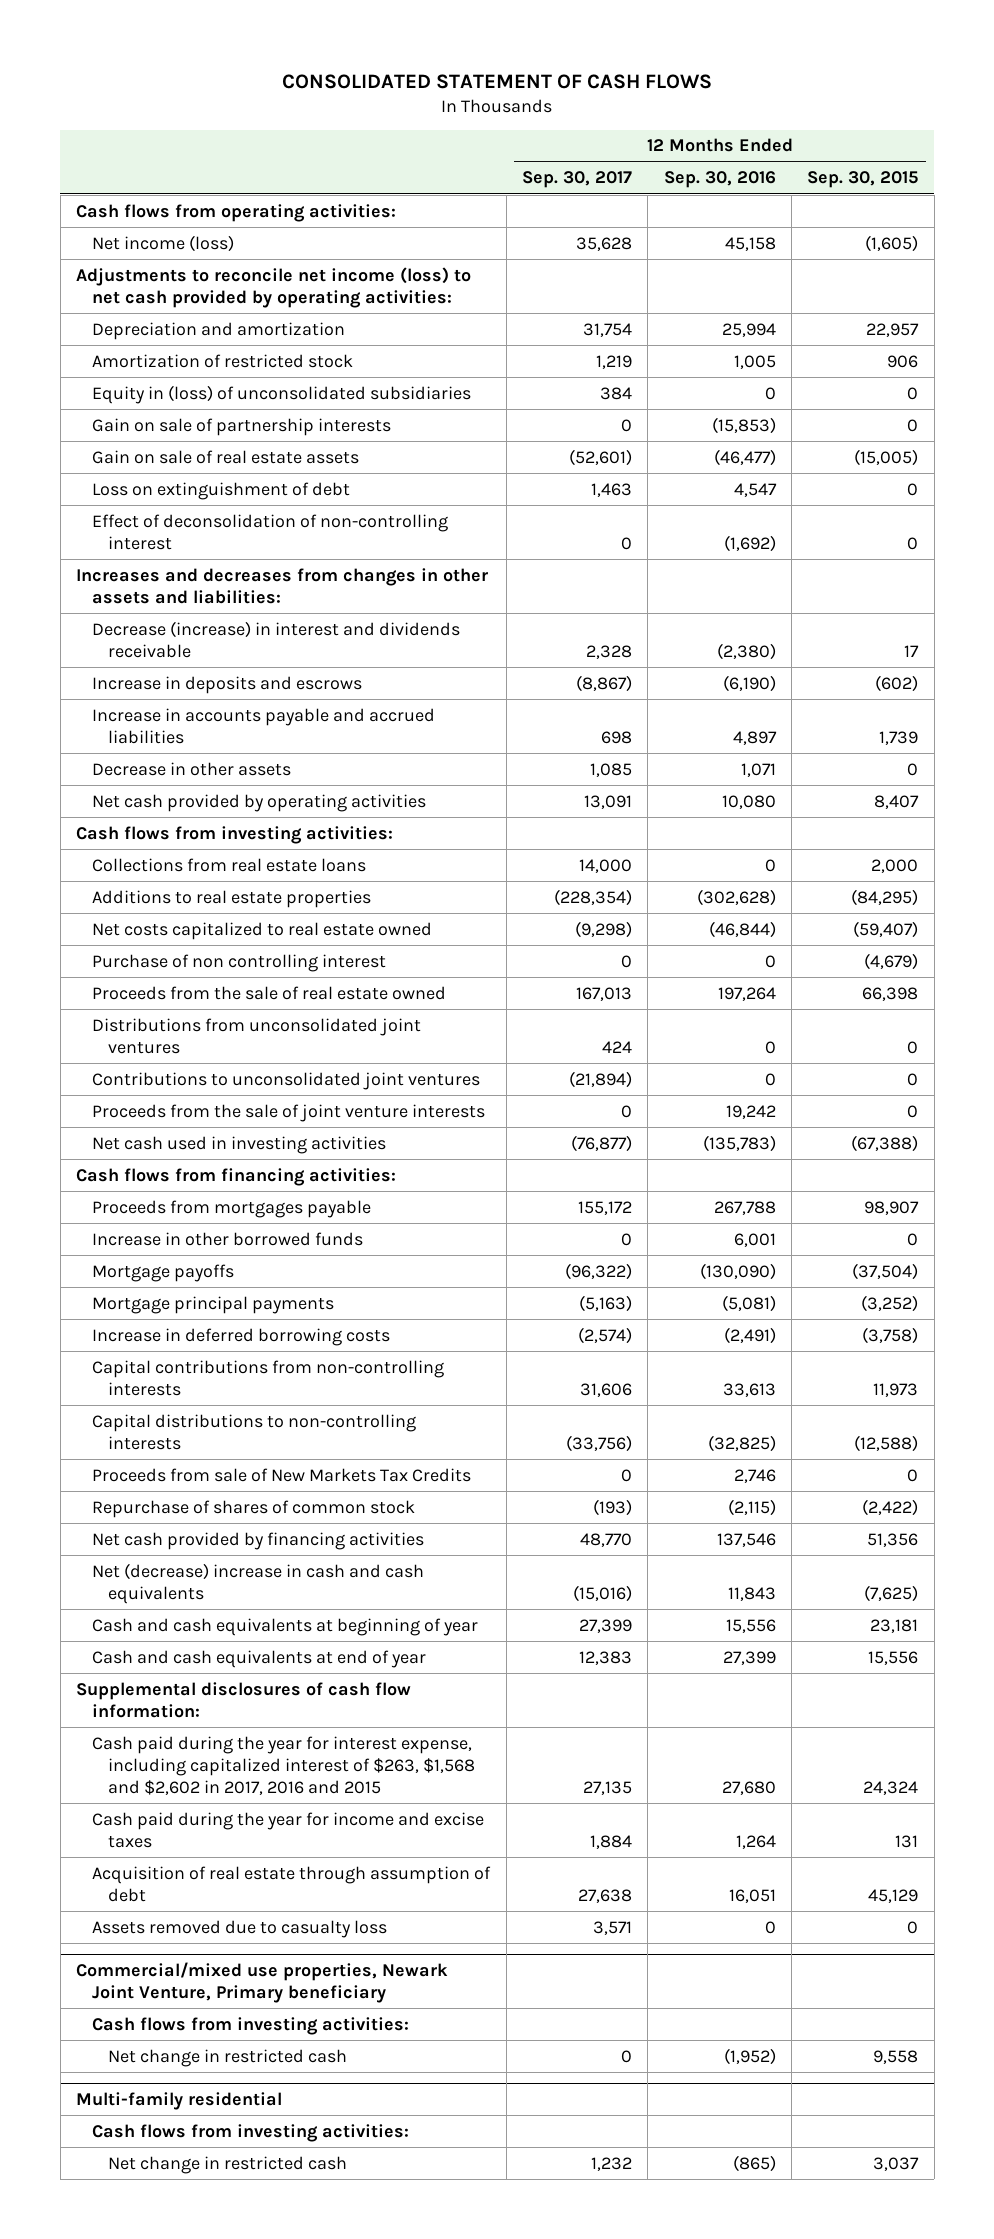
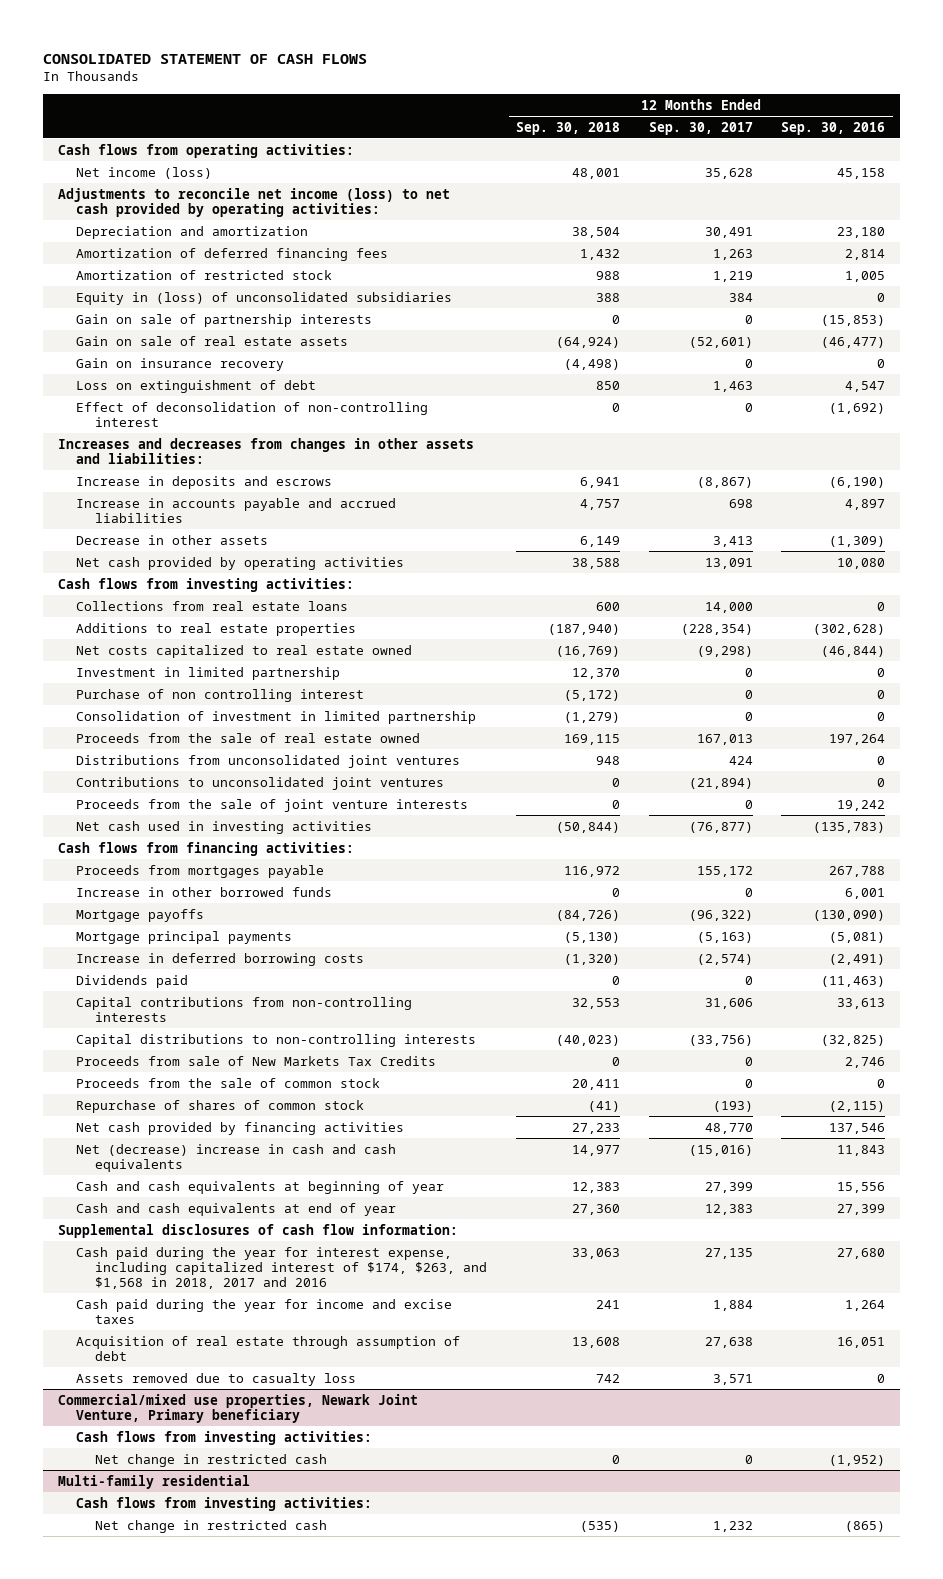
[807,171,919,189] Sep. 30, 2015 -> none
none -> [515,121,620,135] Sep. 30, 2018
[582,322,632,337] 31,754 -> [704,226,753,238] 30,491
[721,322,776,337] 25,994 -> [837,226,886,238] 23,180
none -> [76,247,389,261] Amortization of deferred financing fees
none -> [76,357,285,371] Gain on insurance recovery
[92,620,461,658] Decrease (increase) in interest and dividends receivable -> none
[589,762,632,777] 1,085 -> [712,535,753,547] 3,413
[740,762,776,777] 1,071 -> [829,535,886,547] (1,309)
none -> [76,666,341,680] Investment in limited partnership
none -> [76,710,477,724] Consolidation of investment in limited partnership
none -> [76,974,189,988] Dividends paid
none -> [76,1077,381,1088] Proceeds from the sale of common stock
[92,1735,476,1795] Cash paid during the year for interest expense, including capitalized interest of $263, $1,568 and $2,602 in 2017, 2016 and 2015 -> [76,1246,487,1289] Cash paid during the year for interest expense, including capitalized interest of $174, $263, and $1,568 in 2018, 2017 and 2016

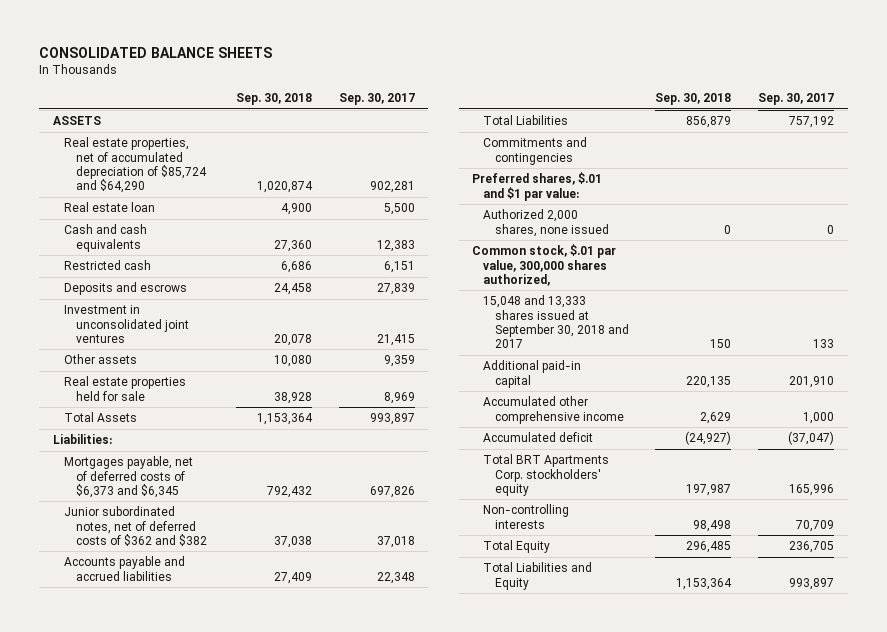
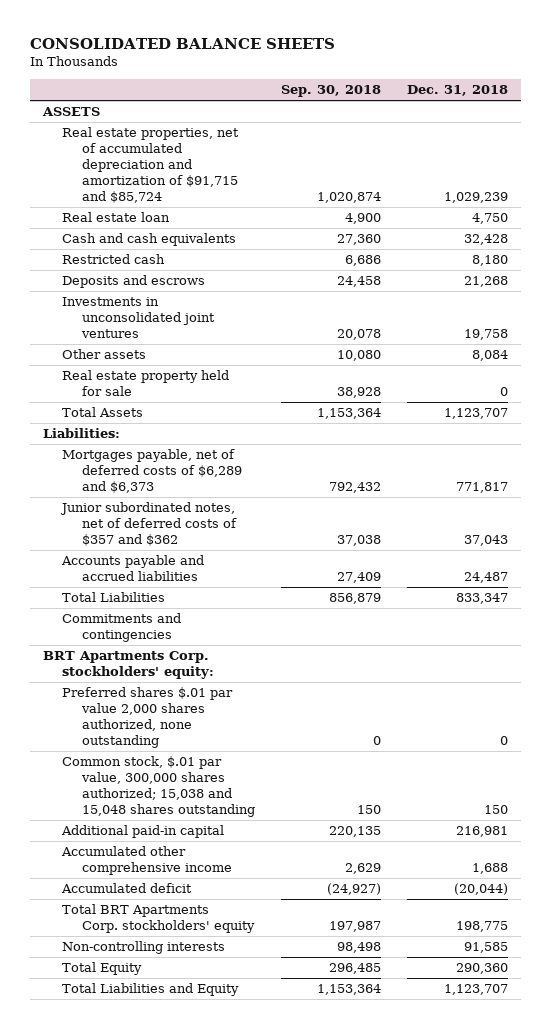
[339,92,416,105] Sep. 30, 2017 -> none
none -> [406,85,508,97] Dec. 31, 2018
[64,137,207,193] Real estate properties, net of accumulated depreciation of $85,724 and $64,290 -> [62,127,240,203] Real estate properties, net of accumulated depreciation and amortization of $91,715 and $85,724
[64,305,189,343] Investment in unconsolidated joint ventures -> [62,297,215,339] Investments in unconsolidated joint ventures
[64,376,187,401] Real estate properties held for sale -> [62,370,230,397] Real estate property held for sale
[64,456,194,498] Mortgages payable, net of deferred costs of $6,373 and $6,345 -> [62,449,242,494] Mortgages payable, net of deferred costs of $6,289 and $6,373
[64,506,207,546] Junior subordinated notes, net of deferred costs of $362 and $382 -> [60,502,237,547] Junior subordinated notes, net of deferred costs of $357 and $362
[471,172,602,201] Preferred shares, $.01 and $1 par value: -> none
[471,244,616,286] Common stock, $.01 par value, 300,000 shares authorized, -> none
none -> [43,651,215,680] BRT Apartments Corp. stockholders' equity:
[483,209,609,237] Authorized 2,000 shares, none issued -> [62,687,234,748] Preferred shares $.01 par value 2,000 shares authorized, none outstanding
[483,295,629,348] 15,048 and 13,333 shares issued at September 30, 2018 and 2017 -> [62,756,255,817] Common stock, $.01 par value, 300,000 shares authorized; 15,038 and 15,048 shares outstanding

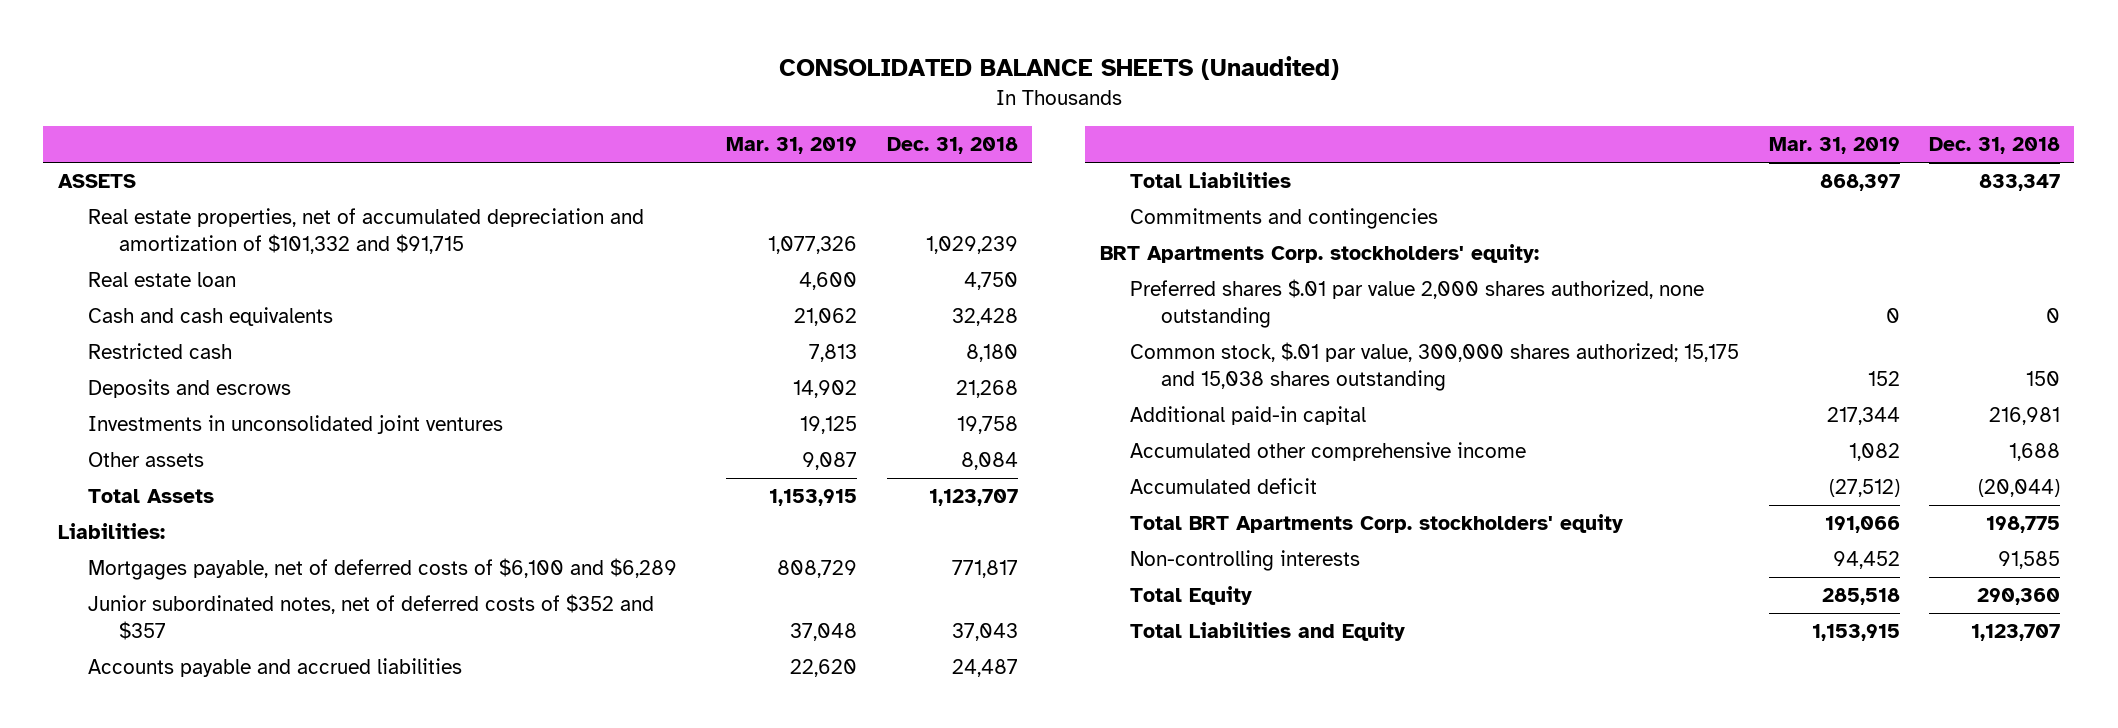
[30,38,336,50] CONSOLIDATED BALANCE SHEETS -> [778,56,1339,81] CONSOLIDATED BALANCE SHEETS (Unaudited)
[280,85,381,98] Sep. 30, 2018 -> none
none -> [726,137,858,155] Mar. 31, 2019
[62,127,240,203] Real estate properties, net of accumulated depreciation and amortization of $91,715 and $85,724 -> [88,208,645,254] Real estate properties, net of accumulated depreciation and amortization of $101,332 and $91,715
[62,370,230,397] Real estate property held for sale -> none
[62,449,242,494] Mortgages payable, net of deferred costs of $6,289 and $6,373 -> [88,558,678,581] Mortgages payable, net of deferred costs of $6,100 and $6,289
[60,502,237,547] Junior subordinated notes, net of deferred costs of $357 and $362 -> [88,594,655,640] Junior subordinated notes, net of deferred costs of $352 and $357
[62,756,255,817] Common stock, $.01 par value, 300,000 shares authorized; 15,038 and 15,048 shares outstanding -> [1130,342,1740,391] Common stock, $.01 par value, 300,000 shares authorized; 15,175 and 15,038 shares outstanding

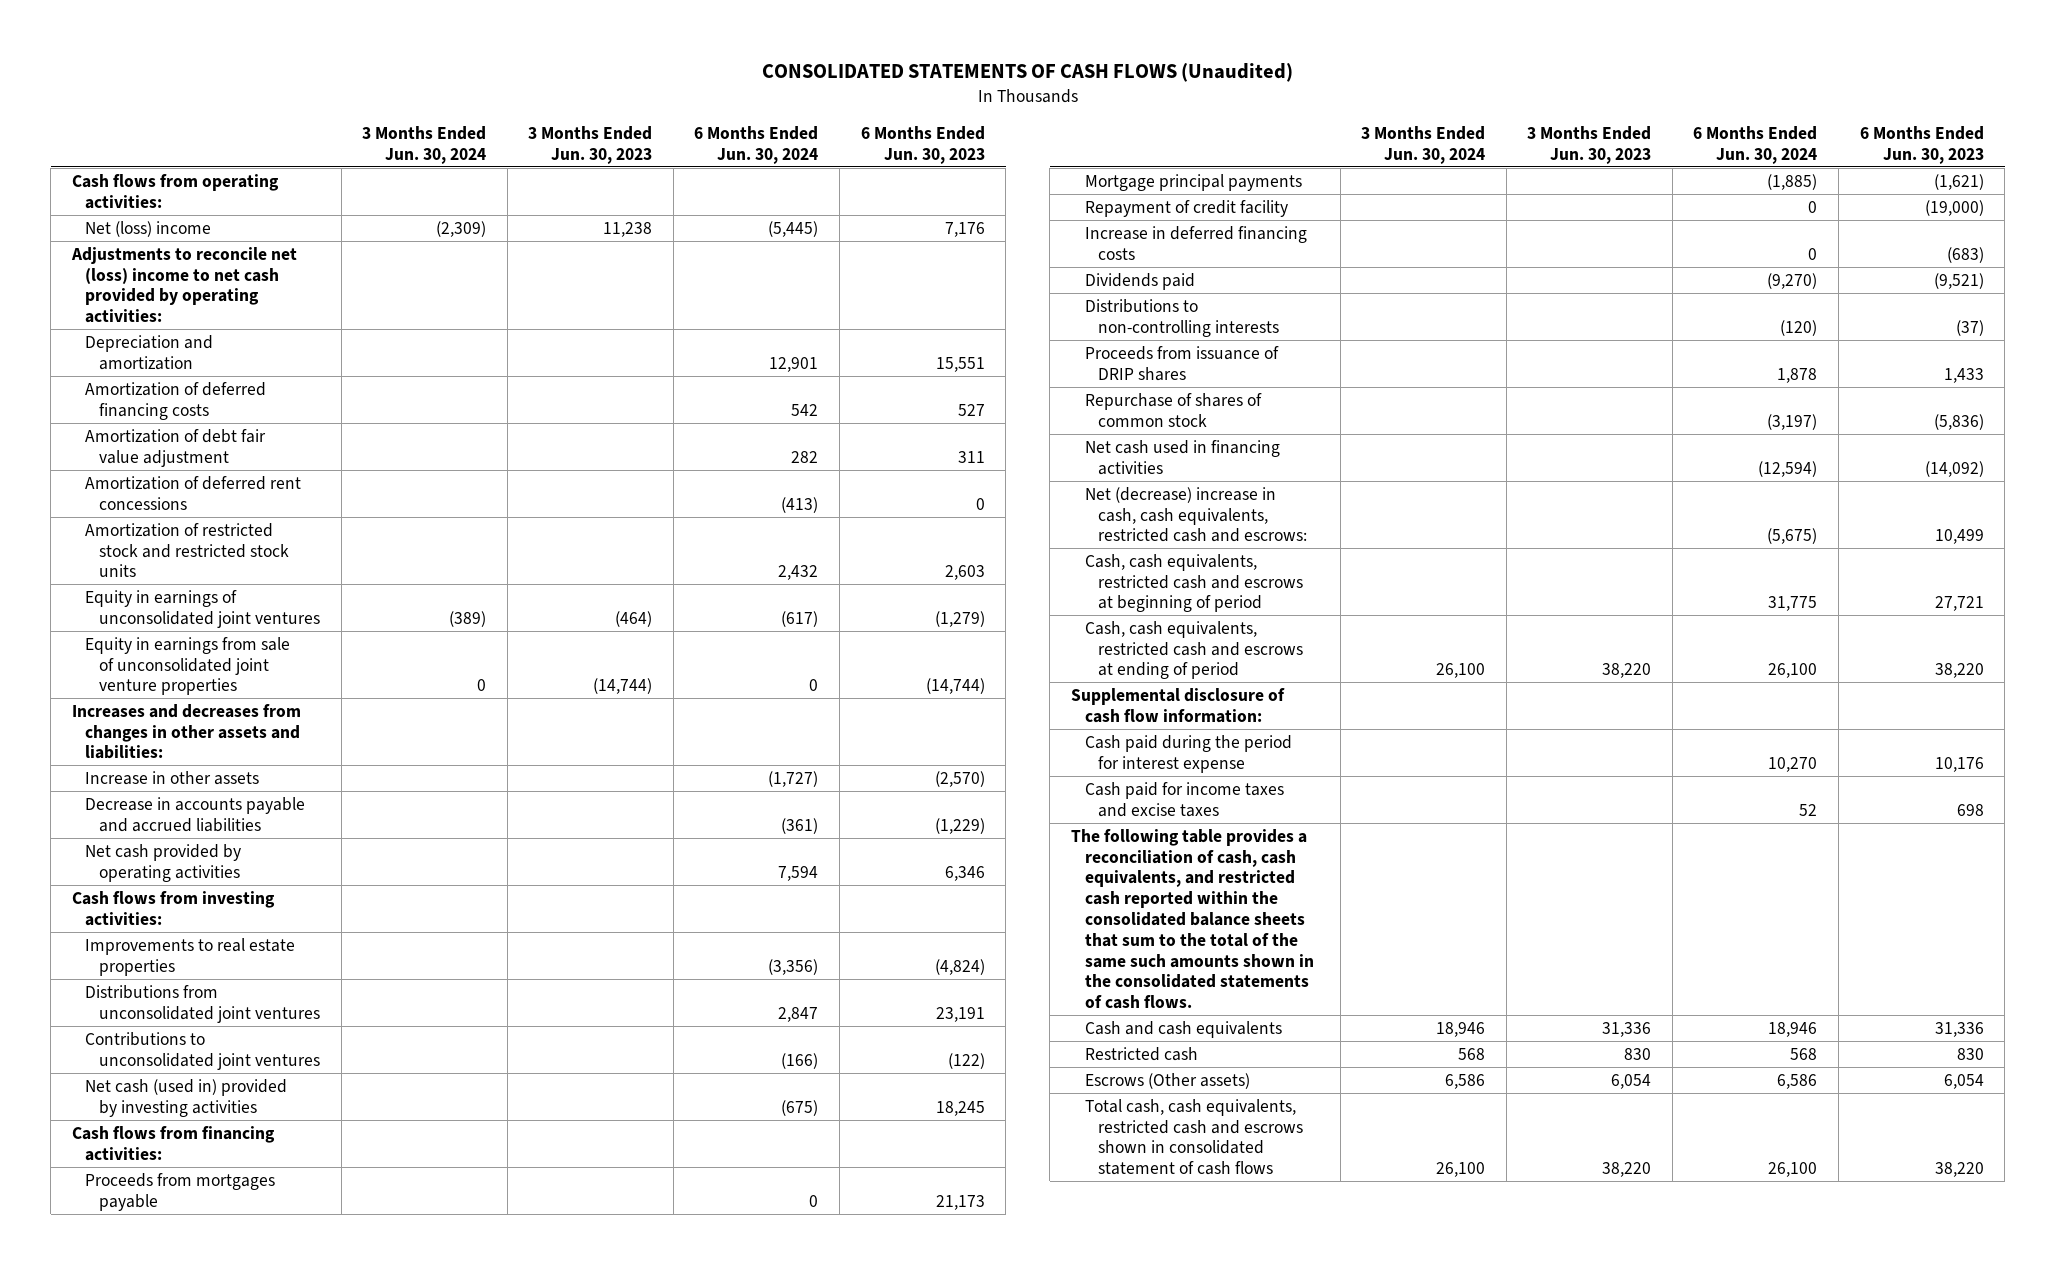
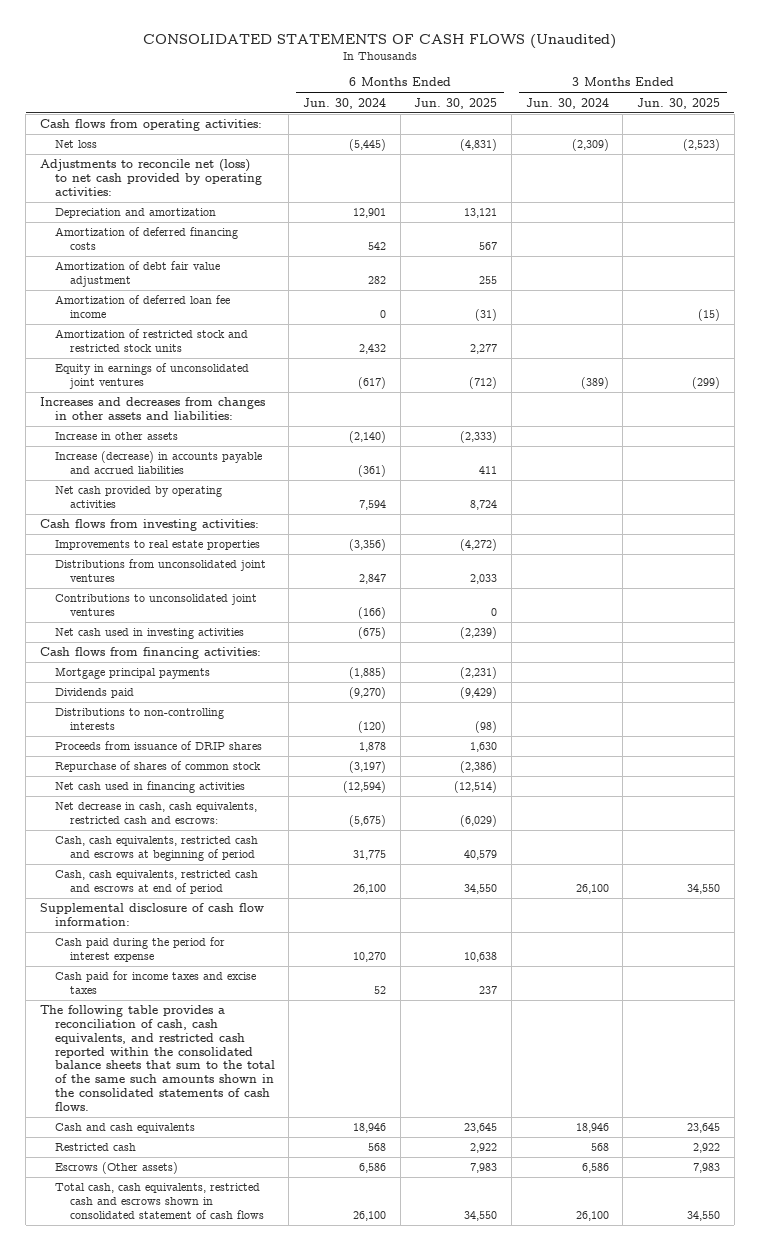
[528,125,653,164] 3 Months Ended Jun. 30, 2023 -> none
[860,125,985,164] 6 Months Ended Jun. 30, 2023 -> none
none -> [414,97,498,109] Jun. 30, 2025
none -> [637,97,721,109] Jun. 30, 2025
[85,220,212,237] Net (loss) income -> [54,140,97,149] Net loss
[71,246,298,324] Adjustments to reconcile net (loss) income to net cash provided by operating activities: -> [39,159,262,196] Adjustments to reconcile net (loss) to net cash provided by operating activities:
[85,475,302,510] Amortization of deferred rent concessions -> none
none -> [54,295,230,319] Amortization of deferred loan fee income
[85,636,291,696] Equity in earnings from sale of unconsolidated joint venture properties -> none
[768,770,819,787] (1,727) -> [349,431,387,444] (2,140)
[85,796,306,832] Decrease in accounts payable and accrued liabilities -> [54,451,262,475] Increase (decrease) in accounts payable and accrued liabilities
[85,1078,288,1117] Net cash (used in) provided by investing activities -> [54,628,244,640] Net cash used in investing activities
[85,1172,276,1211] Proceeds from mortgages payable -> none
[1084,199,1288,217] Repayment of credit facility -> none
[1084,225,1307,260] Increase in deferred financing costs -> none
[1084,486,1307,543] Net (decrease) increase in cash, cash equivalents, restricted cash and escrows: -> [54,802,257,825] Net decrease in cash, cash equivalents, restricted cash and escrows:
[1084,620,1303,680] Cash, cash equivalents, restricted cash and escrows at ending of period -> [54,870,258,895] Cash, cash equivalents, restricted cash and escrows at end of period

